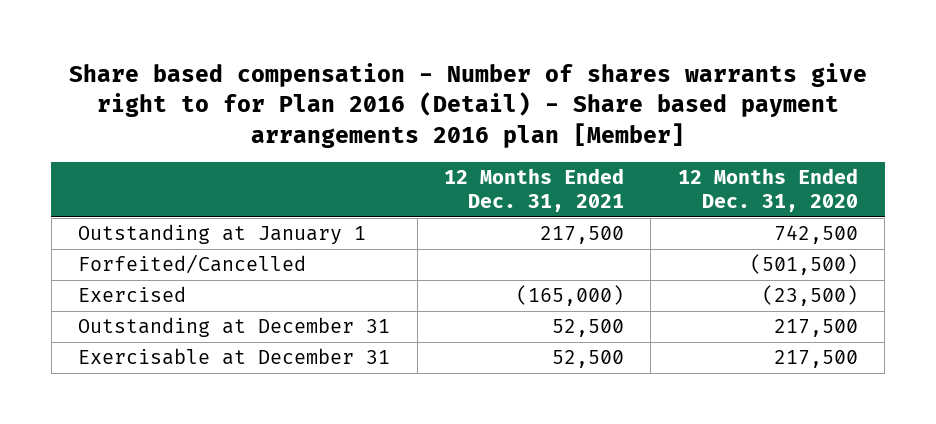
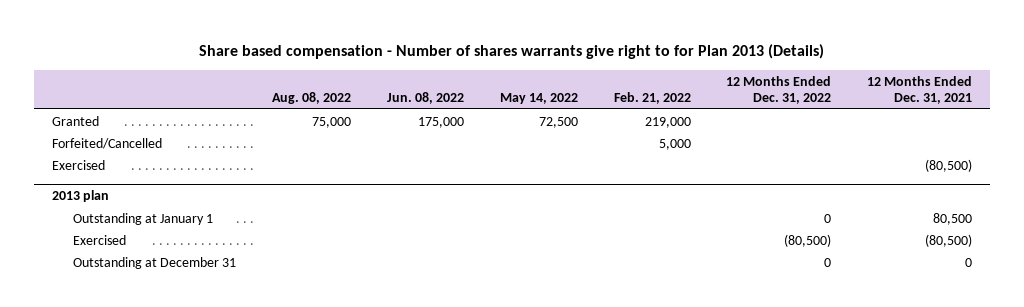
[69,62,868,148] Share based compensation - Number of shares warrants give right to for Plan 2016 (Detail) - Share based payment arrangements 2016 plan [Member] -> [199,44,825,60] Share based compensation - Number of shares warrants give right to for Plan 2013 (Details)
[677,168,858,213] 12 Months Ended Dec. 31, 2020 -> none
none -> [272,92,352,105] Aug. 08, 2022
none -> [386,92,464,105] Jun. 08, 2022
none -> [499,93,578,105] May 14, 2022
none -> [613,92,691,105] Feb. 21, 2022
none -> [726,75,832,105] 12 Months Ended Dec. 31, 2022
[78,224,367,246] Outstanding at January 1 -> none
none -> [52,115,100,126] Granted
[78,348,391,366] Exercisable at December 31 -> none
[516,285,625,307] (165,000) -> [925,158,973,172] (80,500)
none -> [52,189,110,202] 2013 plan
none -> [73,212,214,225] Outstanding at January 1
none -> [73,234,127,245] Exercised
[552,319,625,338] 52,500 -> [965,257,973,267] 0

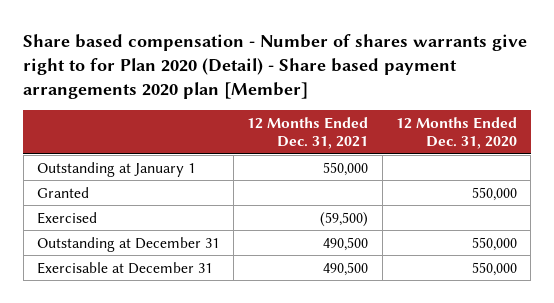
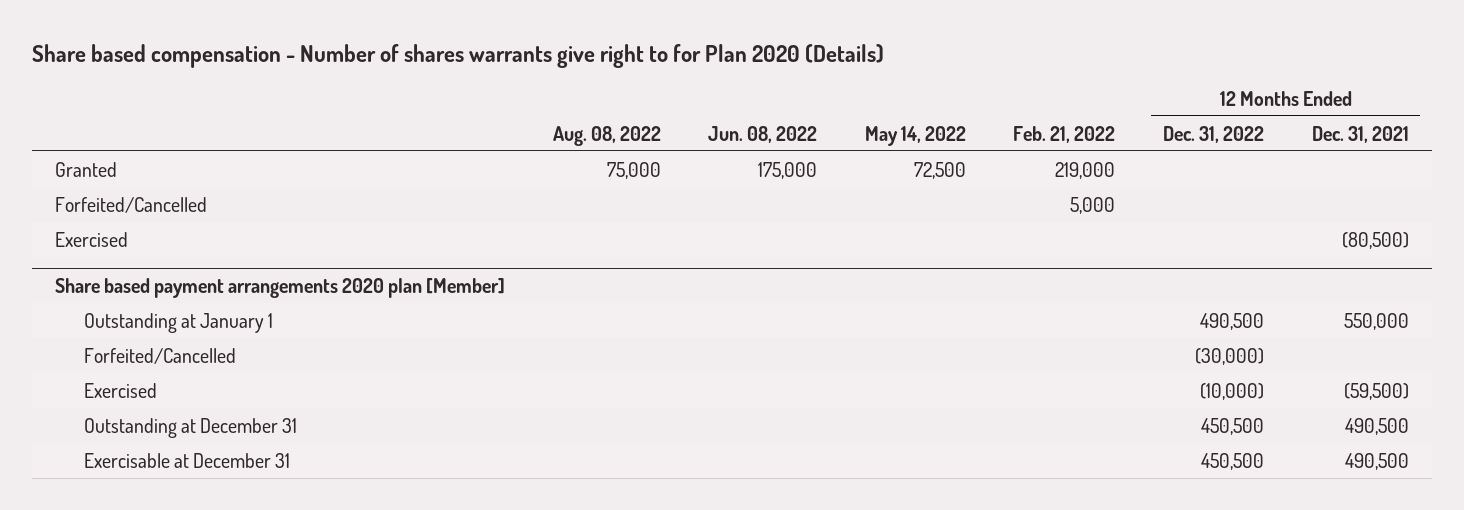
[23,34,528,99] Share based compensation - Number of shares warrants give right to for Plan 2020 (Detail) - Share based payment arrangements 2020 plan [Member] -> [31,43,884,68] Share based compensation - Number of shares warrants give right to for Plan 2020 (Details)
[395,116,517,150] 12 Months Ended Dec. 31, 2020 -> none
none -> [552,125,661,146] Aug. 08, 2022
none -> [708,125,818,143] Jun. 08, 2022
none -> [864,125,966,146] May 14, 2022
none -> [1013,125,1116,143] Feb. 21, 2022
none -> [1162,125,1264,143] Dec. 31, 2022
[37,161,196,177] Outstanding at January 1 -> none
none -> [55,196,208,213] Forfeited/Cancelled
none -> [55,231,129,247] Exercised
none -> [55,277,506,298] Share based payment arrangements 2020 plan [Member]
none -> [83,312,273,333] Outstanding at January 1
none -> [83,347,236,364] Forfeited/Cancelled

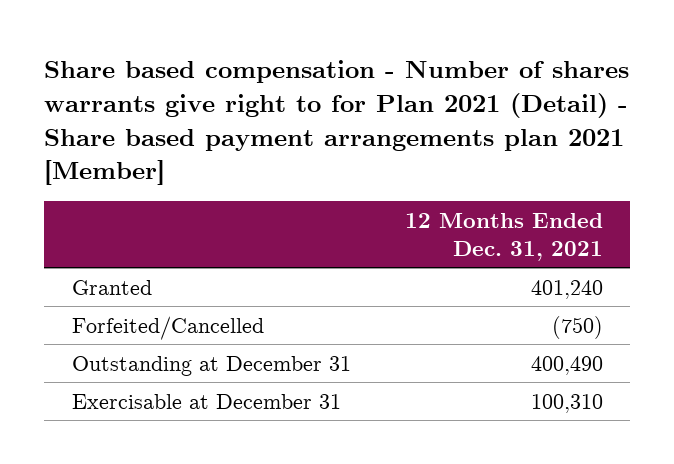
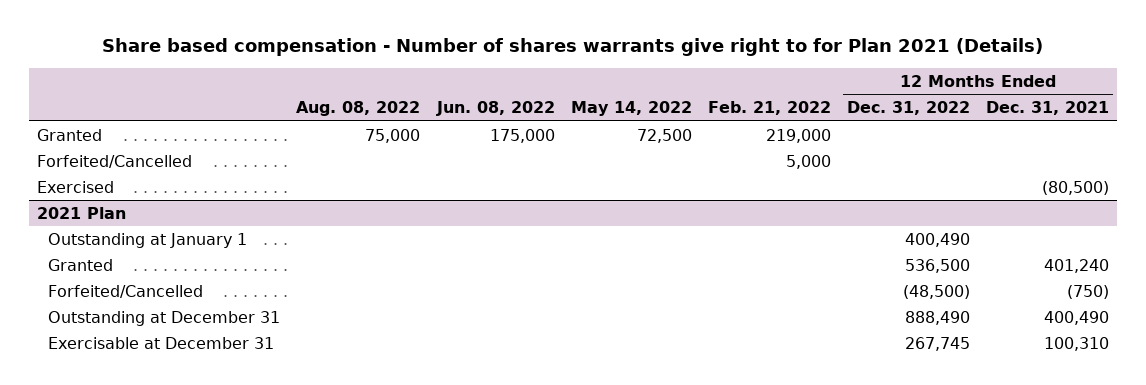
[44,60,630,186] Share based compensation - Number of shares warrants give right to for Plan 2021 (Detail) - Share based payment arrangements plan 2021 [Member] -> [102,38,1044,57] Share based compensation - Number of shares warrants give right to for Plan 2021 (Details)
none -> [296,101,421,117] Aug. 08, 2022
none -> [435,101,555,117] Jun. 08, 2022
none -> [570,101,692,117] May 14, 2022
none -> [707,101,831,116] Feb. 21, 2022
none -> [847,101,971,116] Dec. 31, 2022
none -> [36,128,102,141] Granted
none -> [36,154,192,168] Forfeited/Cancelled
none -> [36,180,114,193] Exercised
none -> [36,206,126,219] 2021 Plan
none -> [48,232,248,248] Outstanding at January 1

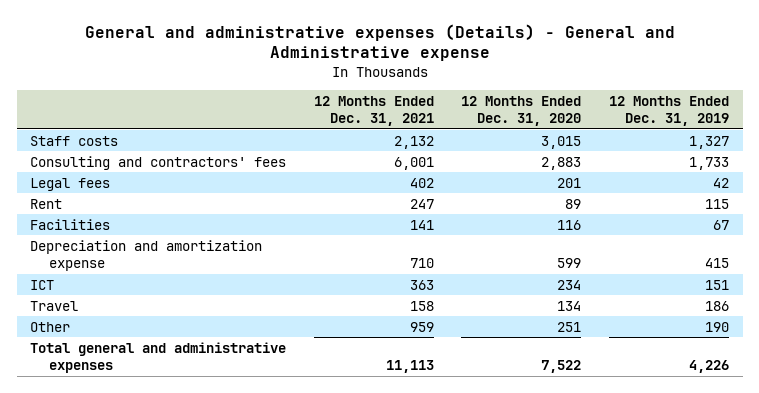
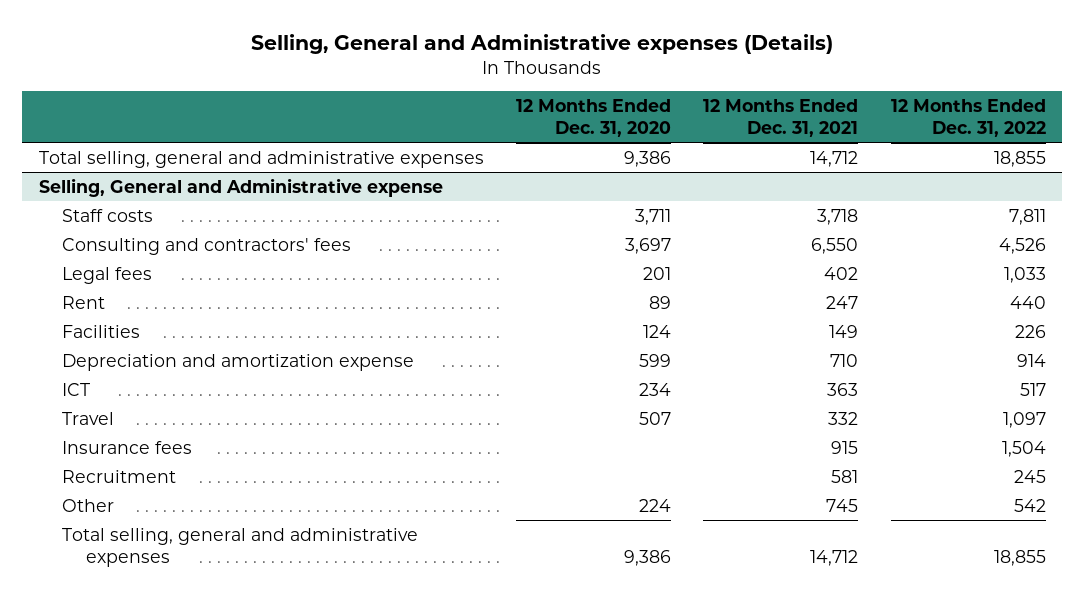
[84,23,675,62] General and administrative expenses (Details) - General and Administrative expense -> [251,33,834,54] Selling, General and Administrative expenses (Details)
[608,95,729,127] 12 Months Ended Dec. 31, 2019 -> none
none -> [890,98,1046,138] 12 Months Ended Dec. 31, 2022
none -> [38,150,484,168] Total selling, general and administrative expenses
none -> [38,177,443,197] Selling, General and Administrative expense
[393,135,434,149] 2,132 -> [817,208,859,225] 3,718
[541,135,582,149] 3,015 -> [634,208,671,225] 3,711
[393,156,434,170] 6,001 -> [811,237,859,254] 6,550
[541,156,582,170] 2,883 -> [624,237,671,254] 3,697
[409,219,434,230] 141 -> [829,324,859,338] 149
[557,219,582,230] 116 -> [642,324,671,338] 124
[409,300,434,311] 158 -> [828,411,859,425] 332
[557,300,582,311] 134 -> [638,411,671,425] 507
none -> [62,440,193,454] Insurance fees
none -> [62,469,177,483] Recruitment
[409,321,434,332] 959 -> [826,498,859,512] 745
[557,321,582,332] 251 -> [638,498,671,512] 224
[30,341,287,374] Total general and administrative expenses -> [62,527,419,567] Total selling, general and administrative expenses
[385,360,434,374] 11,113 -> [810,549,859,566] 14,712
[541,360,582,374] 7,522 -> [623,549,671,566] 9,386

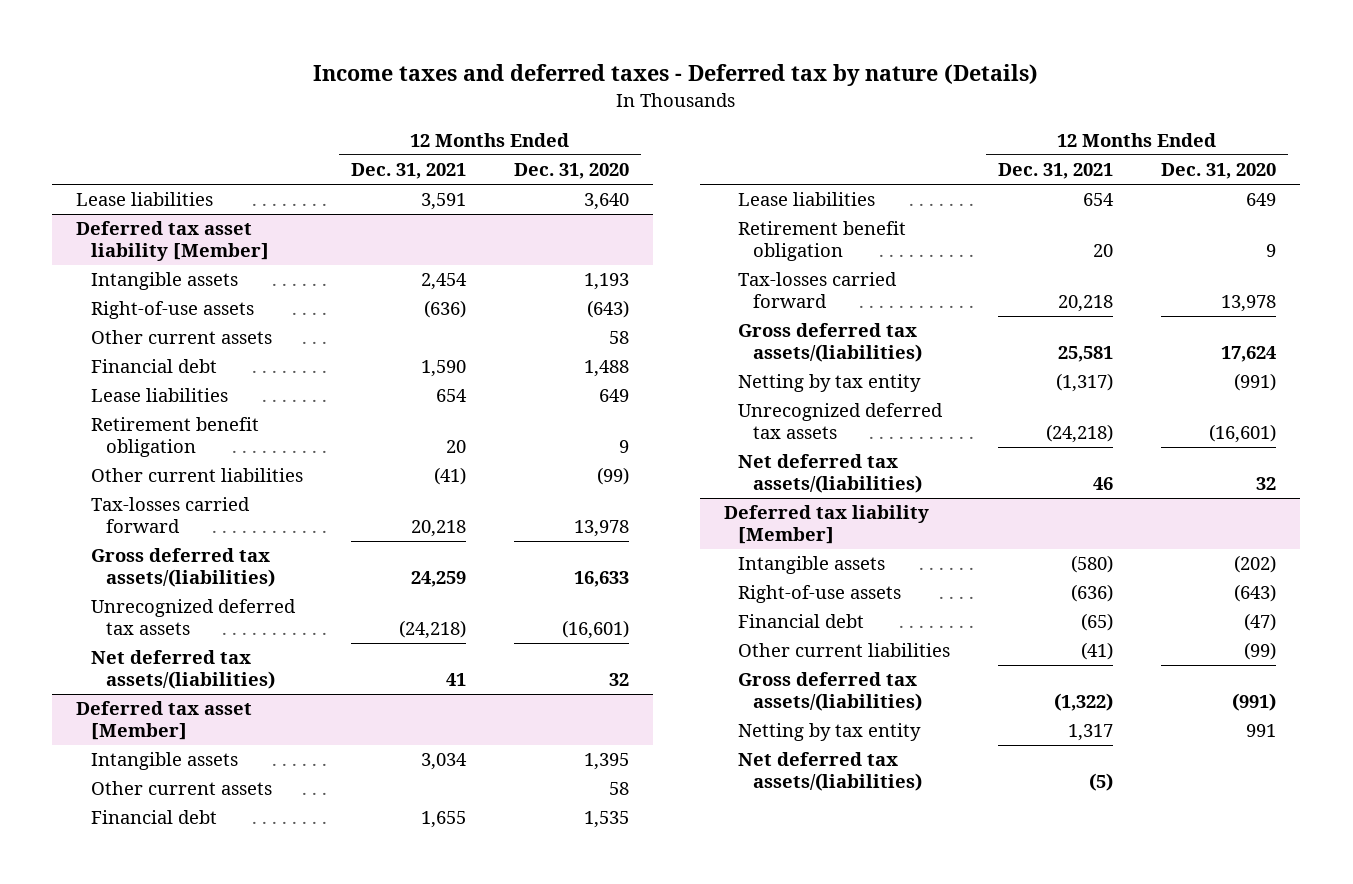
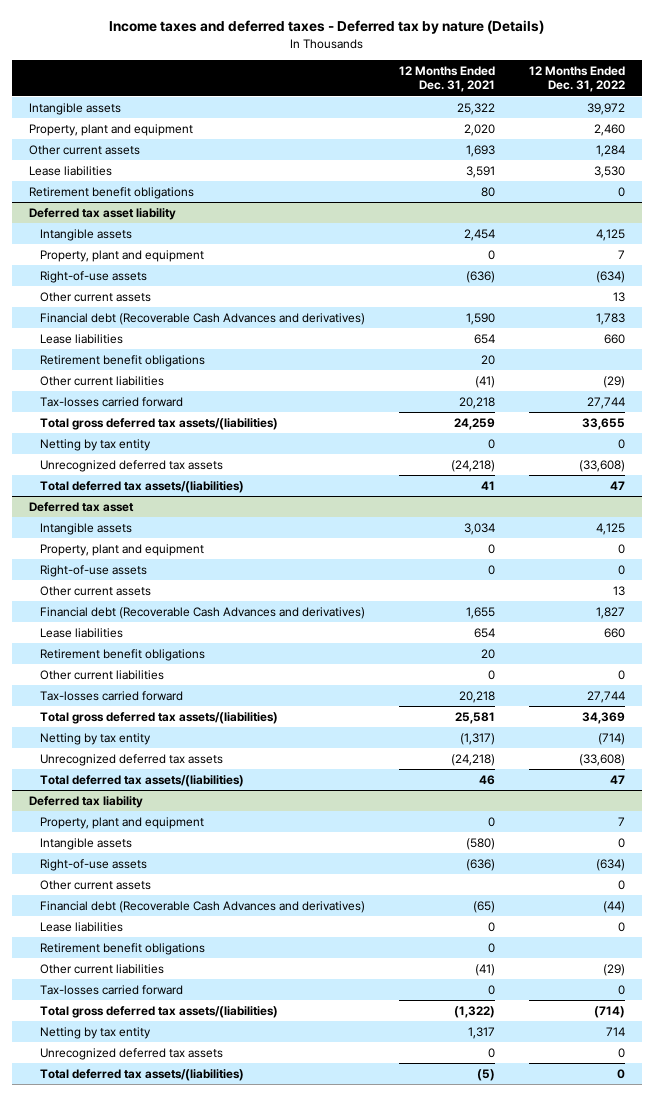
[514,163,630,180] Dec. 31, 2020 -> none
none -> [528,65,625,93] 12 Months Ended Dec. 31, 2022
none -> [28,102,121,115] Intangible assets
none -> [28,123,193,136] Property, plant and equipment
none -> [28,144,140,155] Other current assets
none -> [28,186,194,199] Retirement benefit obligations
[76,221,270,262] Deferred tax asset liability [Member] -> [28,207,176,220] Deferred tax asset liability
none -> [40,249,205,262] Property, plant and equipment
[91,359,218,374] Financial debt -> [40,312,366,325] Financial debt (Recoverable Cash Advances and derivatives)
[91,417,260,458] Retirement benefit obligation -> [40,354,206,367] Retirement benefit obligations
[91,548,275,588] Gross deferred tax assets/(liabilities) -> [40,417,279,430] Total gross deferred tax assets/(liabilities)
none -> [40,438,152,451] Netting by tax entity
[91,650,275,690] Net deferred tax assets/(liabilities) -> [40,480,245,493] Total deferred tax assets/(liabilities)
[76,701,253,741] Deferred tax asset [Member] -> [28,501,134,512] Deferred tax asset
none -> [40,543,205,556] Property, plant and equipment
none -> [40,564,148,577] Right-of-use assets
[91,810,218,825] Financial debt -> [40,606,366,619] Financial debt (Recoverable Cash Advances and derivatives)
[738,221,907,262] Retirement benefit obligation -> [40,648,206,661] Retirement benefit obligations
none -> [40,669,165,680] Other current liabilities
[738,323,922,363] Gross deferred tax assets/(liabilities) -> [40,711,279,724] Total gross deferred tax assets/(liabilities)
[738,454,922,494] Net deferred tax assets/(liabilities) -> [40,774,245,787] Total deferred tax assets/(liabilities)
[723,505,929,545] Deferred tax liability [Member] -> [28,795,143,808] Deferred tax liability
none -> [40,816,205,829] Property, plant and equipment
none -> [40,879,152,890] Other current assets
[738,614,865,629] Financial debt -> [40,900,366,913] Financial debt (Recoverable Cash Advances and derivatives)
none -> [40,921,124,932] Lease liabilities
none -> [40,942,206,955] Retirement benefit obligations
none -> [40,984,184,995] Tax-losses carried forward
[738,672,922,712] Gross deferred tax assets/(liabilities) -> [40,1005,279,1018] Total gross deferred tax assets/(liabilities)
none -> [40,1047,224,1060] Unrecognized deferred tax assets
[738,752,922,792] Net deferred tax assets/(liabilities) -> [40,1068,245,1081] Total deferred tax assets/(liabilities)

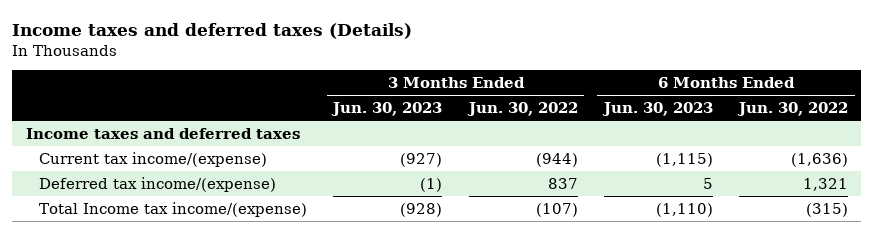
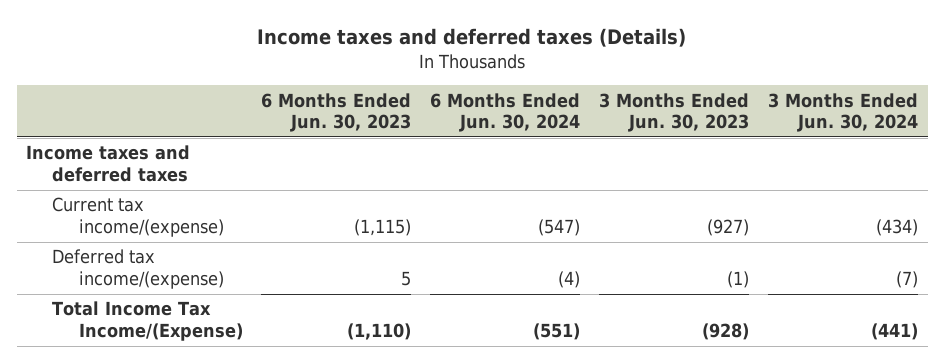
[466,102,578,117] Jun. 30, 2022 -> none
[737,102,849,117] Jun. 30, 2022 -> none
none -> [430,92,581,133] 6 Months Ended Jun. 30, 2024
none -> [768,92,919,133] 3 Months Ended Jun. 30, 2024
[39,201,308,217] Total Income tax income/(expense) -> [52,301,243,342] Total Income Tax Income/(Expense)

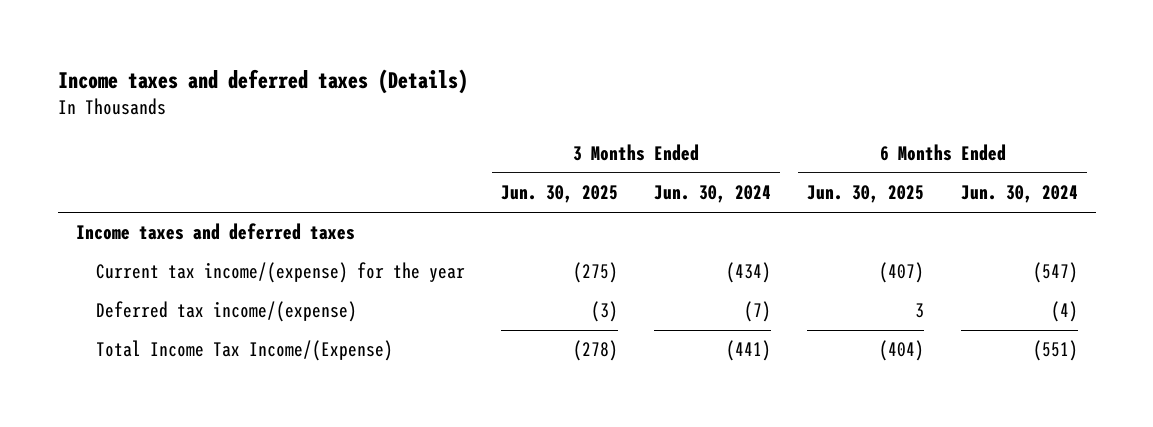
[261,92,412,133] 6 Months Ended Jun. 30, 2023 -> none
[599,92,750,133] 3 Months Ended Jun. 30, 2023 -> none
none -> [501,185,619,204] Jun. 30, 2025
none -> [807,185,925,204] Jun. 30, 2025
[52,197,224,238] Current tax income/(expense) -> [96,262,466,284] Current tax income/(expense) for the year

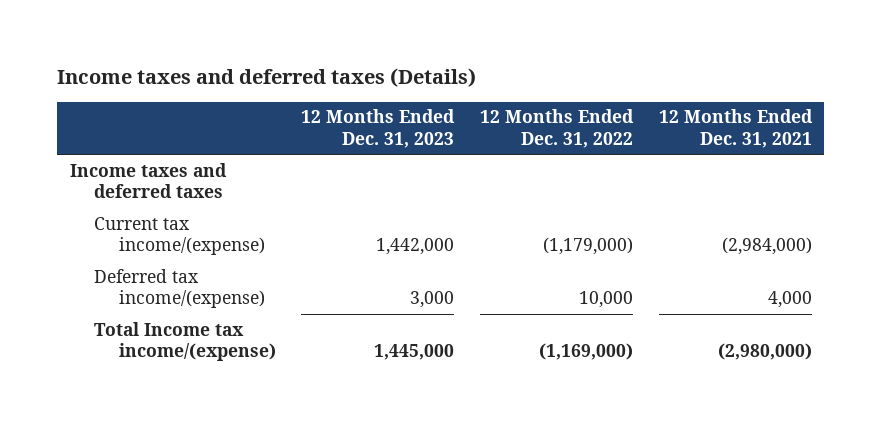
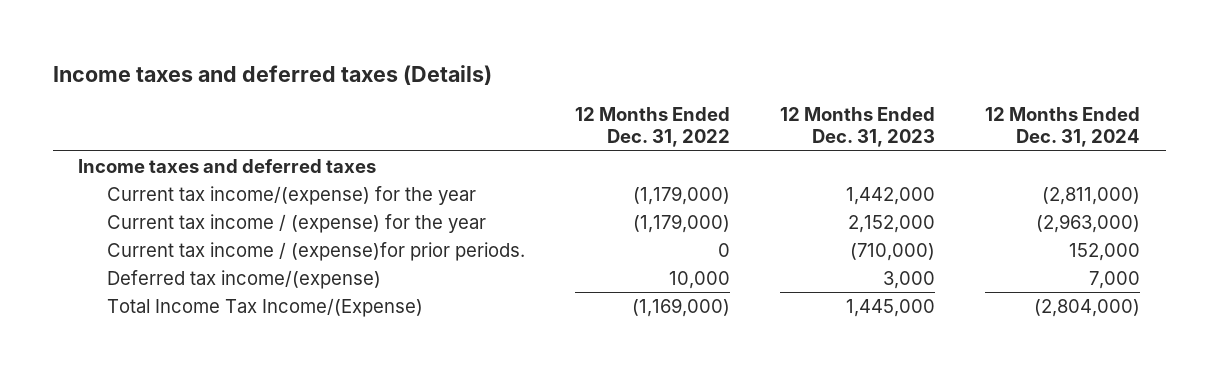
[658,109,813,149] 12 Months Ended Dec. 31, 2021 -> none
none -> [985,107,1141,148] 12 Months Ended Dec. 31, 2024
[94,216,265,256] Current tax income/(expense) -> [106,185,476,205] Current tax income/(expense) for the year
none -> [106,213,486,233] Current tax income / (expense) for the year
none -> [106,241,525,261] Current tax income / (expense)for prior periods.
[94,321,276,362] Total Income tax income/(expense) -> [106,297,423,317] Total Income Tax Income/(Expense)

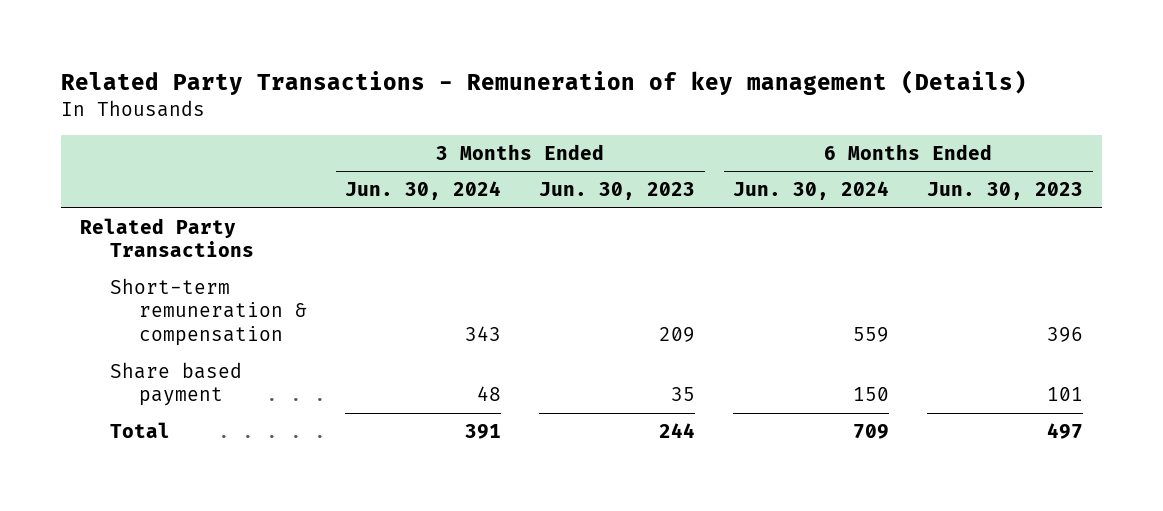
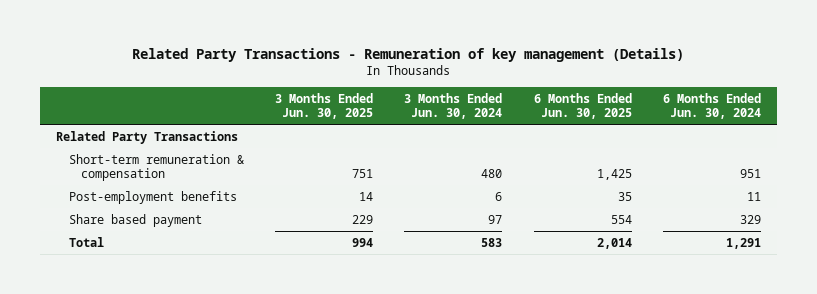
[539,182,696,201] Jun. 30, 2023 -> none
[927,182,1084,201] Jun. 30, 2023 -> none
none -> [274,93,373,120] 3 Months Ended Jun. 30, 2025
none -> [533,93,632,120] 6 Months Ended Jun. 30, 2025
[465,326,502,342] 343 -> [481,168,503,178] 480
[853,327,890,343] 559 -> [739,168,761,178] 951
none -> [68,190,237,204] Post-employment benefits
[477,386,502,402] 48 -> [488,214,503,224] 97
[853,387,890,402] 150 -> [739,214,761,224] 329
[465,423,502,439] 391 -> [481,237,503,247] 583
[853,423,890,439] 709 -> [725,237,761,249] 1,291

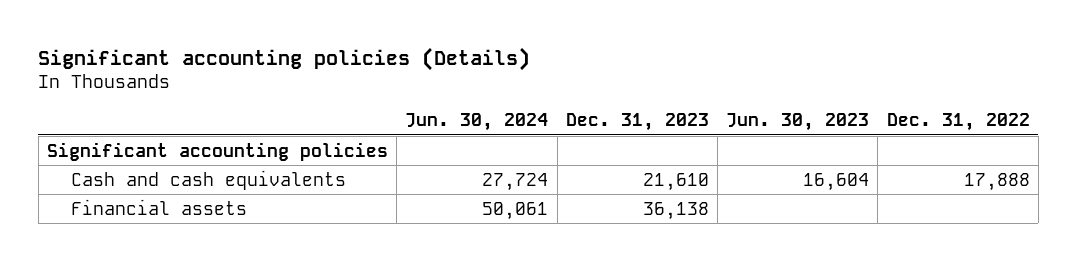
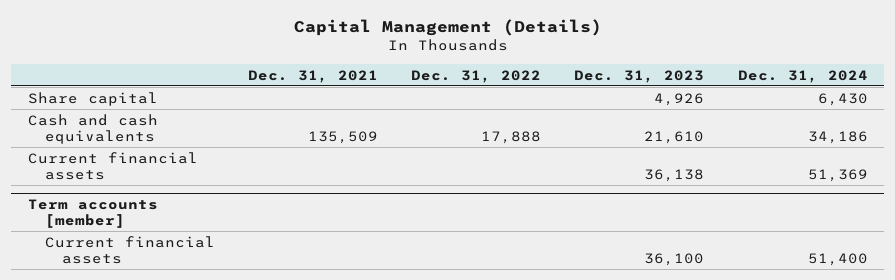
[38,46,531,71] Significant accounting policies (Details) -> [293,19,602,37] Capital Management (Details)
[405,113,549,132] Jun. 30, 2024 -> none
[726,113,870,132] Jun. 30, 2023 -> none
none -> [247,69,378,83] Dec. 31, 2021
none -> [737,69,868,83] Dec. 31, 2024
[46,141,388,161] Significant accounting policies -> none
none -> [27,91,158,106] Share capital
[70,198,247,215] Financial assets -> [27,151,198,180] Current financial assets
none -> [27,198,158,229] Term accounts [member]
none -> [44,235,215,264] Current financial assets

